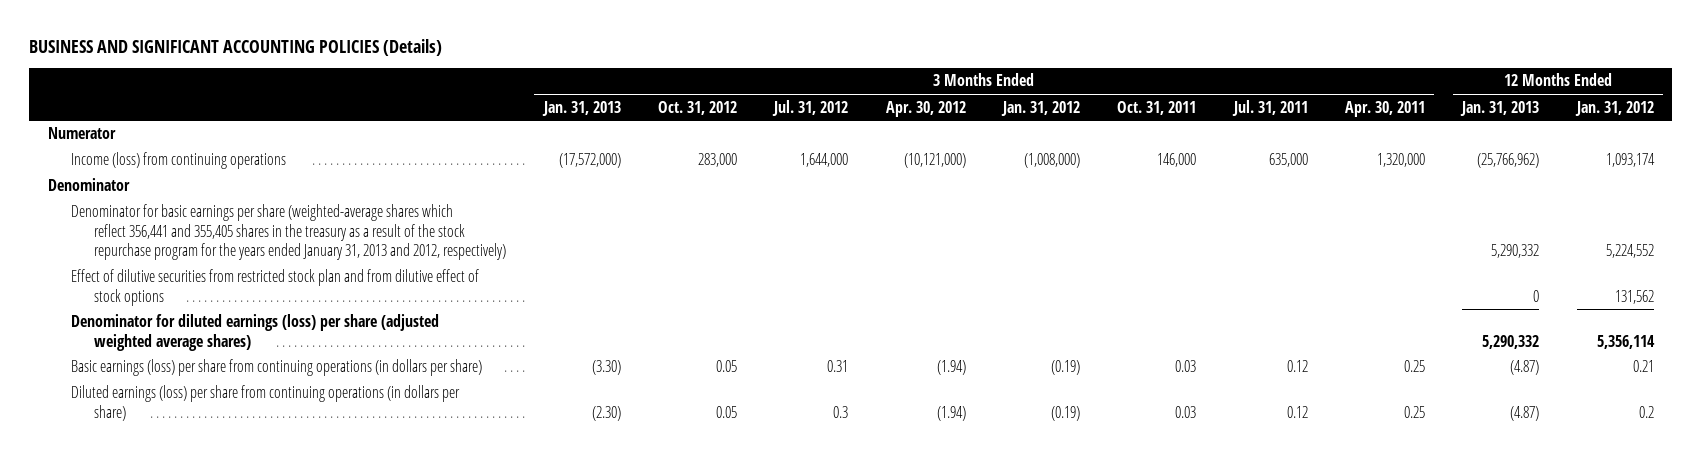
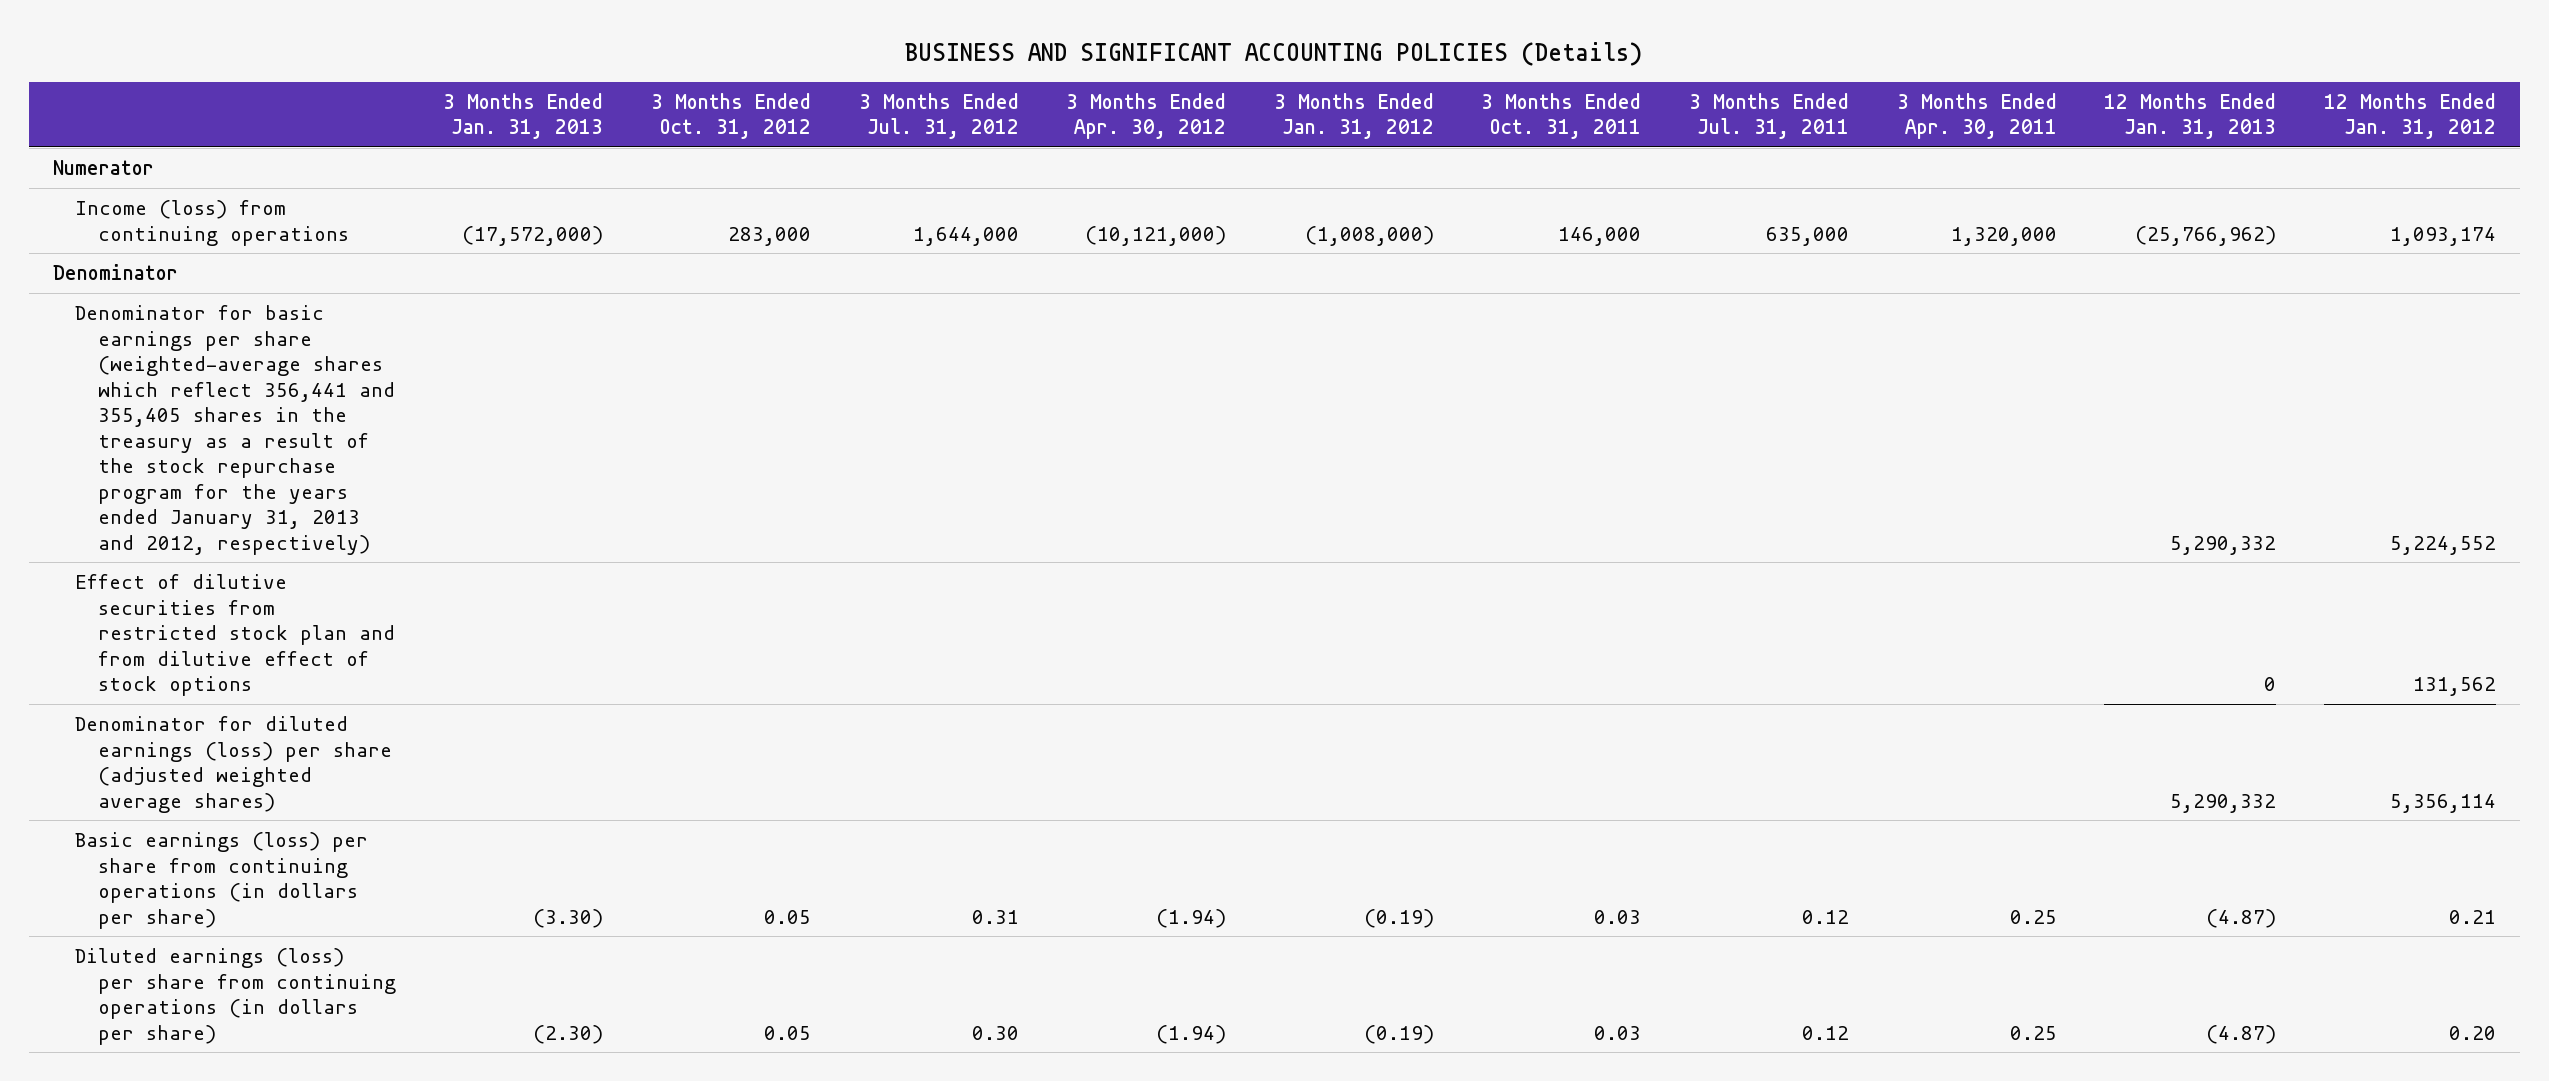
[833,405,849,418] 0.3 -> [971,1025,1019,1040] 0.30
[1638,405,1654,418] 0.2 -> [2448,1025,2496,1040] 0.20

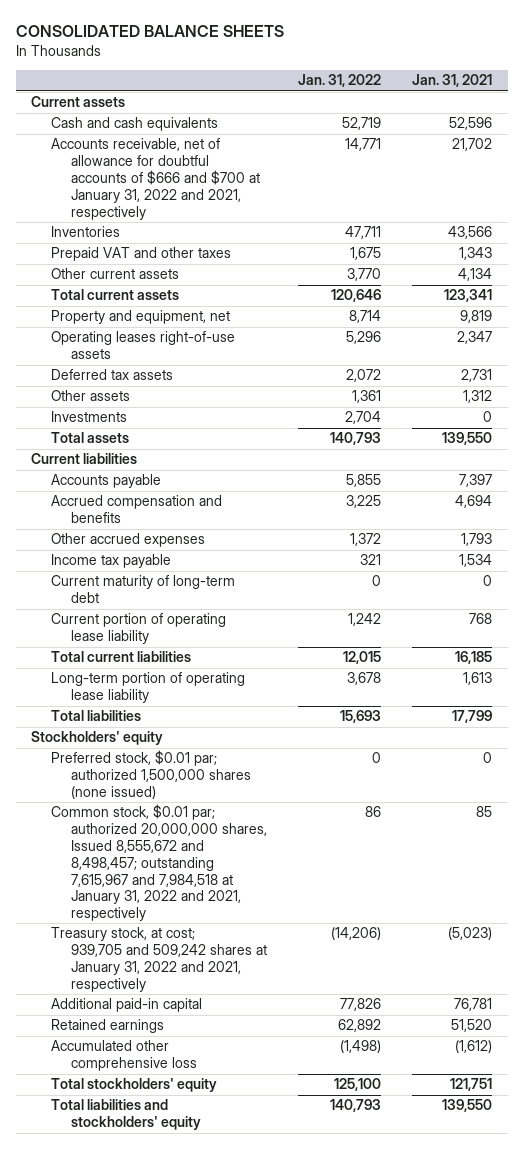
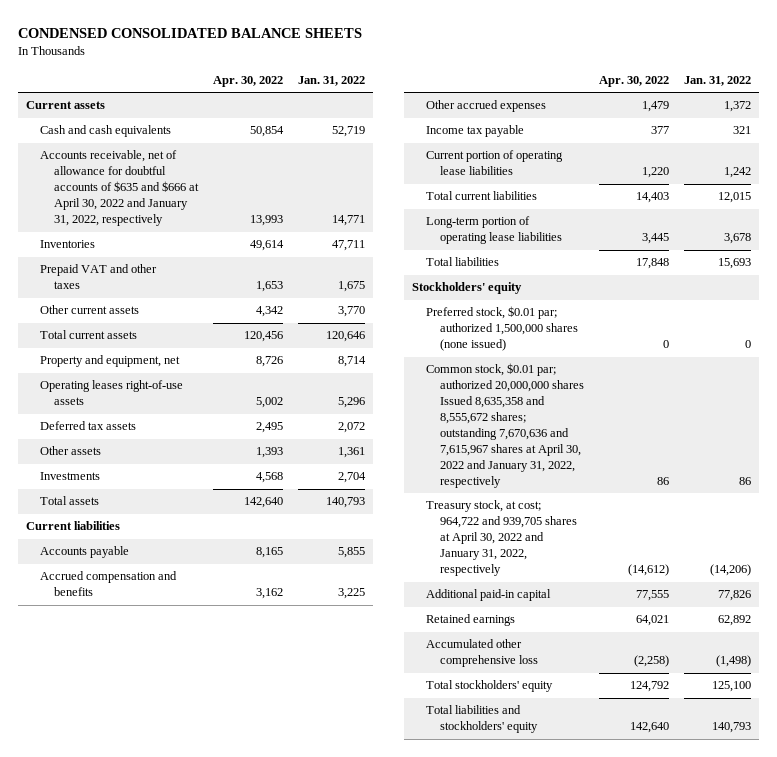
[15,25,284,38] CONSOLIDATED BALANCE SHEETS -> [18,28,363,39] CONDENSED CONSOLIDATED BALANCE SHEETS
[412,74,493,88] Jan. 31, 2021 -> none
none -> [213,76,284,88] Apr. 30, 2022
[51,138,261,220] Accounts receivable, net of allowance for doubtful accounts of $666 and $700 at January 31, 2022 and 2021, respectively -> [40,150,200,227] Accounts receivable, net of allowance for doubtful accounts of $635 and $666 at April 30, 2022 and January 31, 2022, respectively
[51,575,236,604] Current maturity of long-term debt -> none
[51,613,227,645] Current portion of operating lease liability -> [426,150,564,176] Current portion of operating lease liabilities
[51,672,246,704] Long-term portion of operating lease liability -> [426,216,563,245] Long-term portion of operating lease liabilities
[51,804,268,922] Common stock, $0.01 par; authorized 20,000,000 shares, Issued 8,555,672 and 8,498,457; outstanding 7,615,967 and 7,984,518 at January 31, 2022 and 2021, respectively -> [426,363,585,489] Common stock, $0.01 par; authorized 20,000,000 shares Issued 8,635,358 and 8,555,672 shares; outstanding 7,670,636 and 7,615,967 shares at April 30, 2022 and January 31, 2022, respectively
[51,927,268,992] Treasury stock, at cost; 939,705 and 509,242 shares at January 31, 2022 and 2021, respectively -> [426,500,578,577] Treasury stock, at cost; 964,722 and 939,705 shares at April 30, 2022 and January 31, 2022, respectively

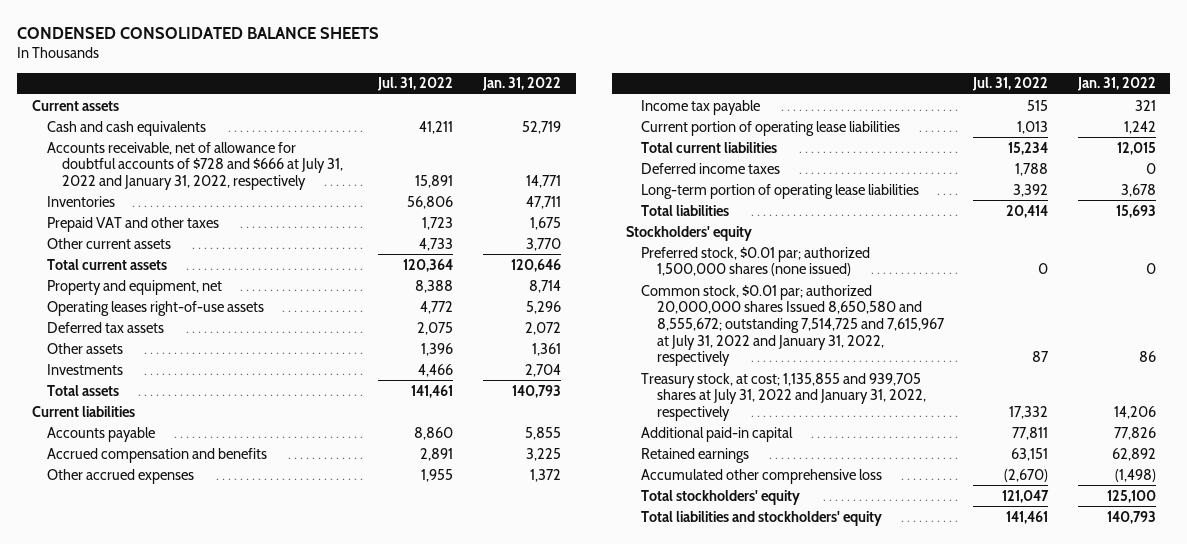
[213,76,284,88] Apr. 30, 2022 -> none
none -> [377,77,454,92] Jul. 31, 2022
[40,150,200,227] Accounts receivable, net of allowance for doubtful accounts of $635 and $666 at April 30, 2022 and January 31, 2022, respectively -> [46,141,343,190] Accounts receivable, net of allowance for doubtful accounts of $728 and $666 at July 31, 2022 and January 31, 2022, respectively
none -> [641,162,781,174] Deferred income taxes
[426,363,585,489] Common stock, $0.01 par; authorized 20,000,000 shares Issued 8,635,358 and 8,555,672 shares; outstanding 7,670,636 and 7,615,967 shares at April 30, 2022 and January 31, 2022, respectively -> [641,284,945,367] Common stock, $0.01 par; authorized 20,000,000 shares Issued 8,650,580 and 8,555,672; outstanding 7,514,725 and 7,615,967 at July 31, 2022 and January 31, 2022, respectively
[426,500,578,577] Treasury stock, at cost; 964,722 and 939,705 shares at April 30, 2022 and January 31, 2022, respectively -> [641,372,926,421] Treasury stock, at cost; 1,135,855 and 939,705 shares at July 31, 2022 and January 31, 2022, respectively
[710,564,752,577] (14,206) -> [1113,405,1156,419] 14,206

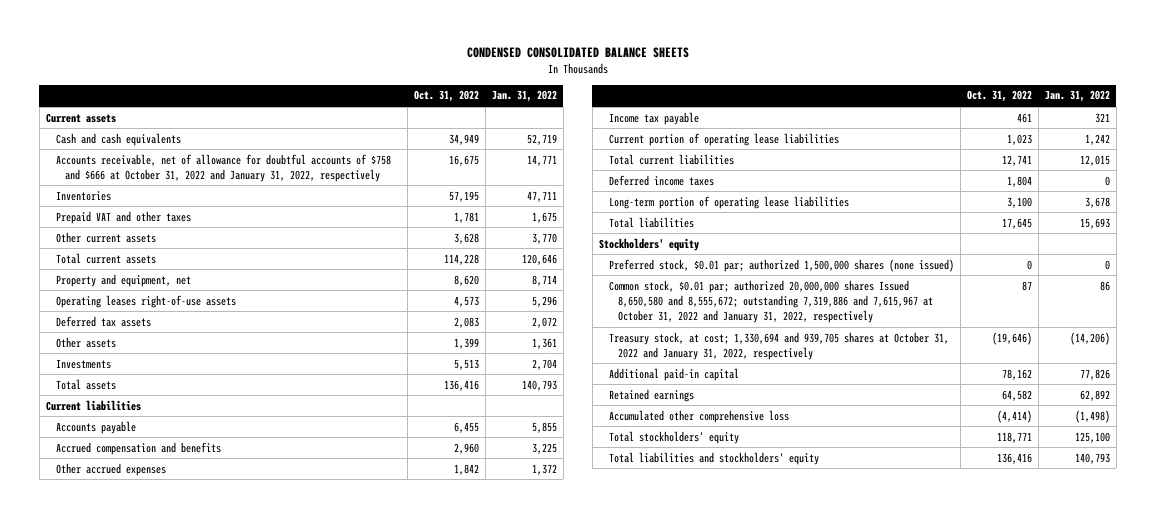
[377,77,454,92] Jul. 31, 2022 -> none
none -> [413,90,479,103] Oct. 31, 2022
[46,141,343,190] Accounts receivable, net of allowance for doubtful accounts of $728 and $666 at July 31, 2022 and January 31, 2022, respectively -> [55,153,391,182] Accounts receivable, net of allowance for doubtful accounts of $758 and $666 at October 31, 2022 and January 31, 2022, respectively
[641,284,945,367] Common stock, $0.01 par; authorized 20,000,000 shares Issued 8,650,580 and 8,555,672; outstanding 7,514,725 and 7,615,967 at July 31, 2022 and January 31, 2022, respectively -> [608,279,934,323] Common stock, $0.01 par; authorized 20,000,000 shares Issued 8,650,580 and 8,555,672; outstanding 7,319,886 and 7,615,967 at October 31, 2022 and January 31, 2022, respectively
[641,372,926,421] Treasury stock, at cost; 1,135,855 and 939,705 shares at July 31, 2022 and January 31, 2022, respectively -> [608,331,949,360] Treasury stock, at cost; 1,330,694 and 939,705 shares at October 31, 2022 and January 31, 2022, respectively
[1113,405,1156,419] 14,206 -> [1069,331,1110,345] (14,206)

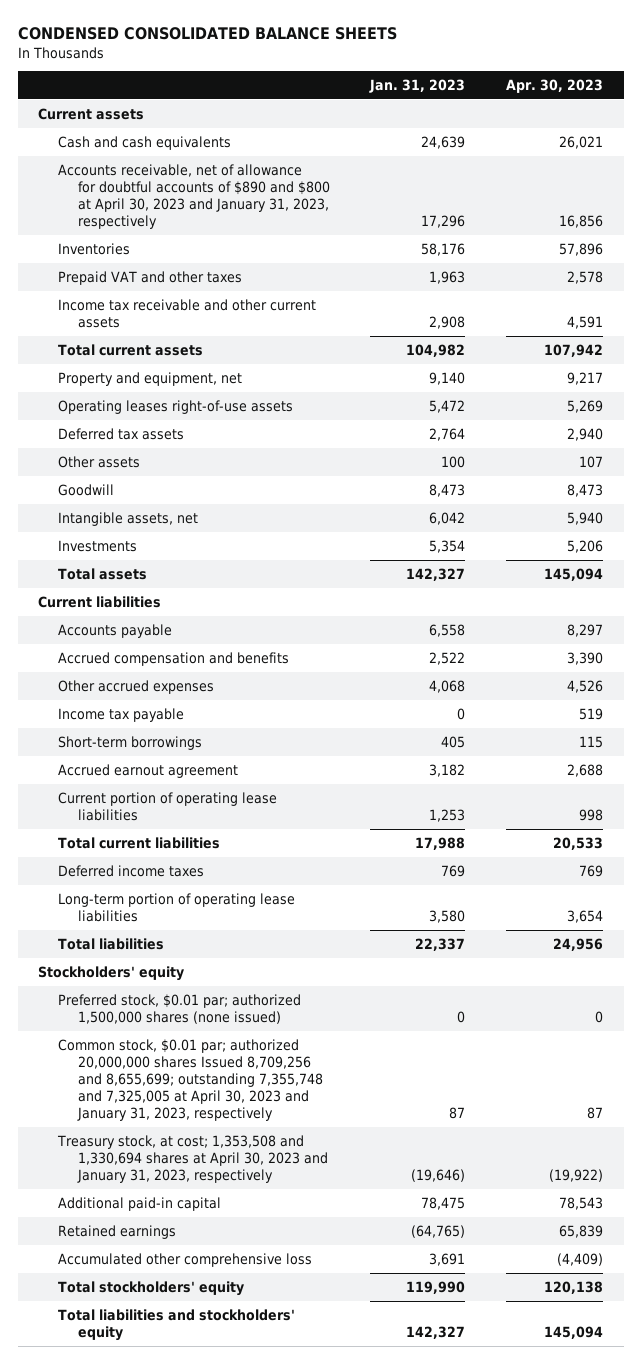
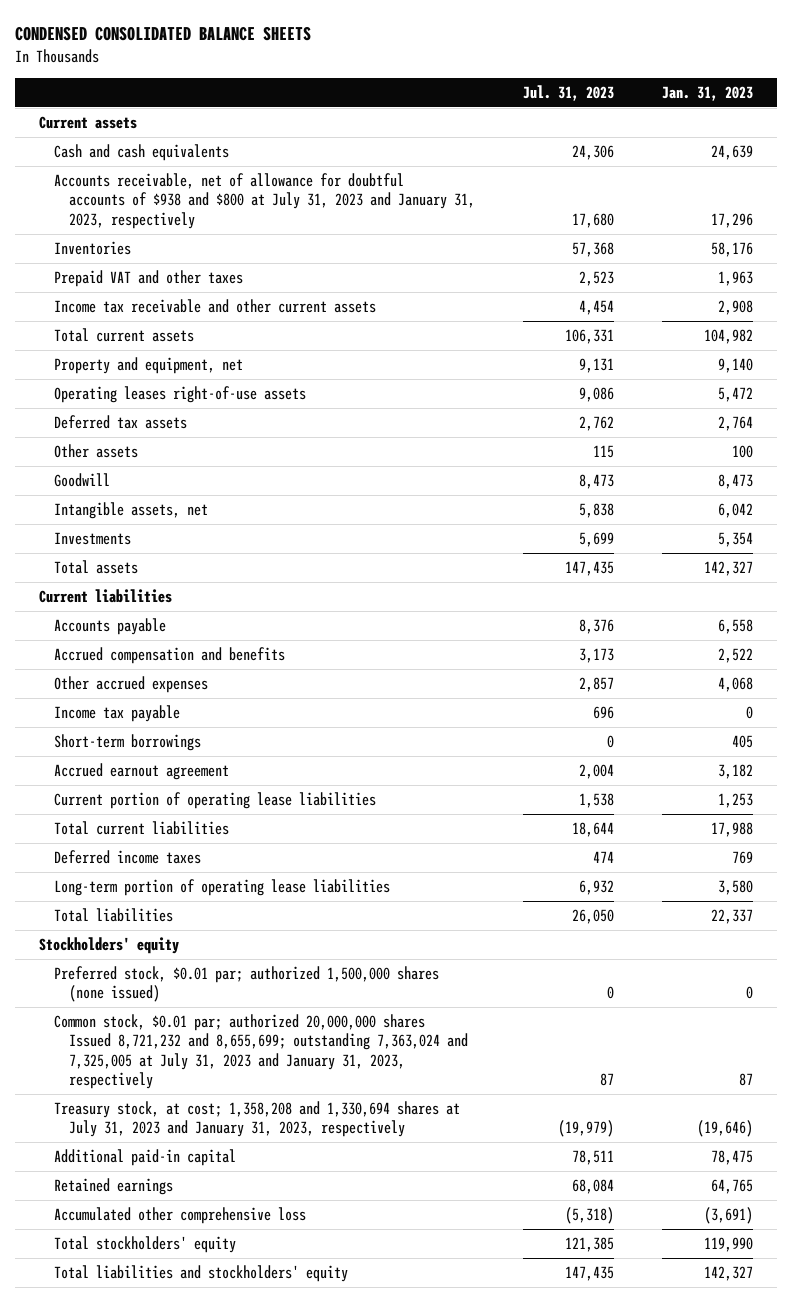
[506,78,604,93] Apr. 30, 2023 -> none
none -> [522,85,614,102] Jul. 31, 2023
[58,163,330,229] Accounts receivable, net of allowance for doubtful accounts of $890 and $800 at April 30, 2023 and January 31, 2023, respectively -> [54,173,475,229] Accounts receivable, net of allowance for doubtful accounts of $938 and $800 at July 31, 2023 and January 31, 2023, respectively
[58,1038,323,1121] Common stock, $0.01 par; authorized 20,000,000 shares Issued 8,709,256 and 8,655,699; outstanding 7,355,748 and 7,325,005 at April 30, 2023 and January 31, 2023, respectively -> [54,1014,468,1090] Common stock, $0.01 par; authorized 20,000,000 shares Issued 8,721,232 and 8,655,699; outstanding 7,363,024 and 7,325,005 at July 31, 2023 and January 31, 2023, respectively
[57,1134,328,1183] Treasury stock, at cost; 1,353,508 and 1,330,694 shares at April 30, 2023 and January 31, 2023, respectively -> [54,1101,461,1138] Treasury stock, at cost; 1,358,208 and 1,330,694 shares at July 31, 2023 and January 31, 2023, respectively
[411,1224,466,1238] (64,765) -> [711,1179,754,1195] 64,765
[429,1252,466,1266] 3,691 -> [704,1207,754,1225] (3,691)

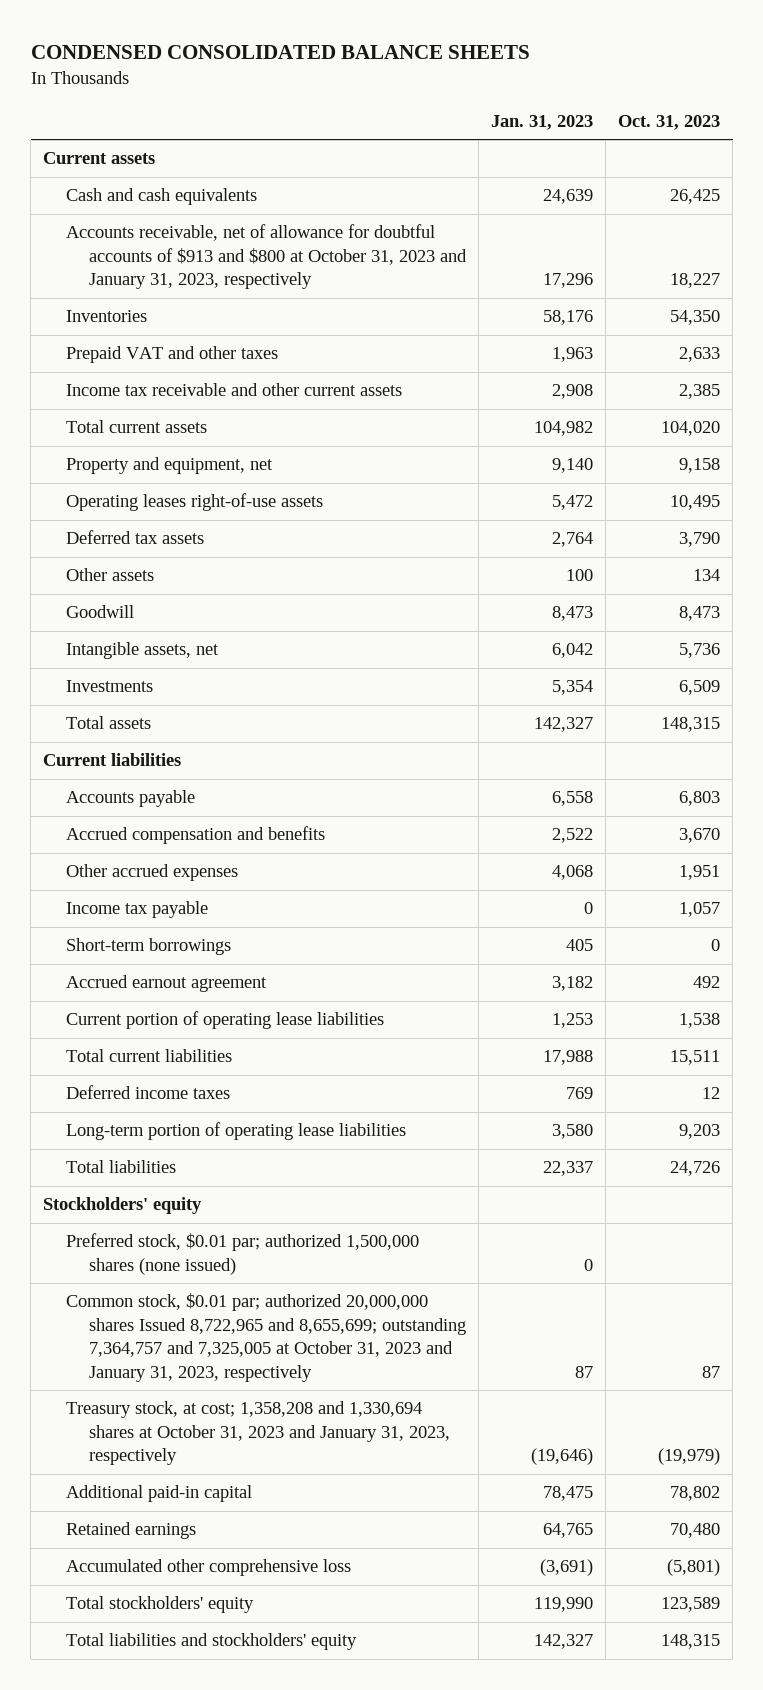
[522,85,614,102] Jul. 31, 2023 -> none
none -> [618,115,721,131] Oct. 31, 2023
[54,173,475,229] Accounts receivable, net of allowance for doubtful accounts of $938 and $800 at July 31, 2023 and January 31, 2023, respectively -> [66,224,467,290] Accounts receivable, net of allowance for doubtful accounts of $913 and $800 at October 31, 2023 and January 31, 2023, respectively
[54,1014,468,1090] Common stock, $0.01 par; authorized 20,000,000 shares Issued 8,721,232 and 8,655,699; outstanding 7,363,024 and 7,325,005 at July 31, 2023 and January 31, 2023, respectively -> [66,1293,466,1382] Common stock, $0.01 par; authorized 20,000,000 shares Issued 8,722,965 and 8,655,699; outstanding 7,364,757 and 7,325,005 at October 31, 2023 and January 31, 2023, respectively
[54,1101,461,1138] Treasury stock, at cost; 1,358,208 and 1,330,694 shares at July 31, 2023 and January 31, 2023, respectively -> [66,1401,450,1466] Treasury stock, at cost; 1,358,208 and 1,330,694 shares at October 31, 2023 and January 31, 2023, respectively

